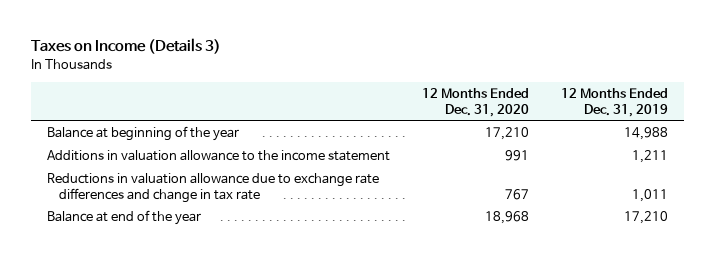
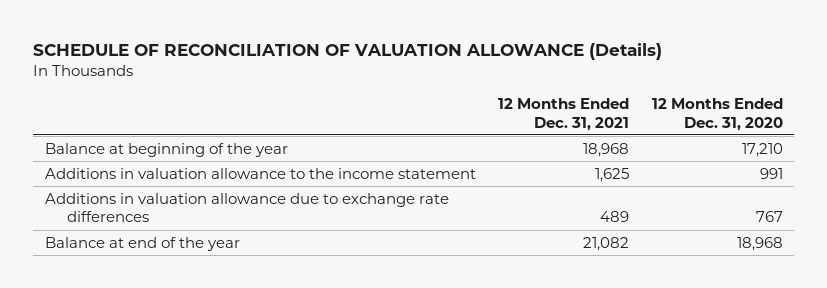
[31,38,222,55] Taxes on Income (Details 3) -> [33,43,663,61] SCHEDULE OF RECONCILIATION OF VALUATION ALLOWANCE (Details)
[560,88,668,117] 12 Months Ended Dec. 31, 2019 -> none
none -> [498,97,630,131] 12 Months Ended Dec. 31, 2021
[47,172,380,203] Reductions in valuation allowance due to exchange rate differences and change in tax rate -> [44,192,449,223] Additions in valuation allowance due to exchange rate differences

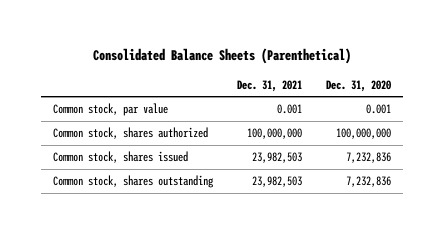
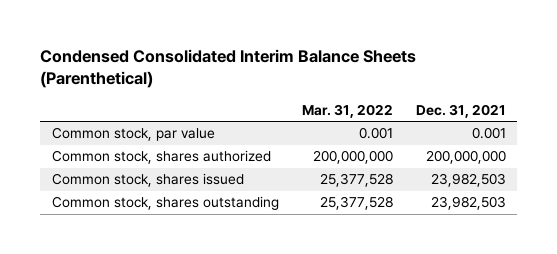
[93,48,352,65] Consolidated Balance Sheets (Parenthetical) -> [40,49,417,89] Condensed Consolidated Interim Balance Sheets (Parenthetical)
[325,79,391,92] Dec. 31, 2020 -> none
none -> [301,103,393,118] Mar. 31, 2022
[247,128,303,140] 100,000,000 -> [425,150,506,165] 200,000,000

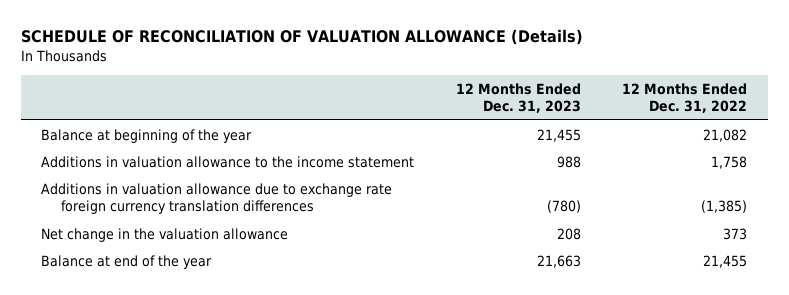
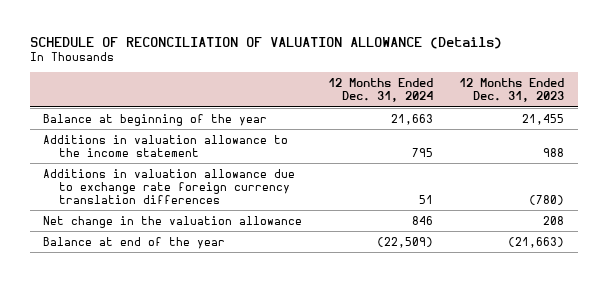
[622,82,748,114] 12 Months Ended Dec. 31, 2022 -> none
none -> [328,78,434,103] 12 Months Ended Dec. 31, 2024
[536,254,581,268] 21,663 -> [508,236,565,248] (21,663)

